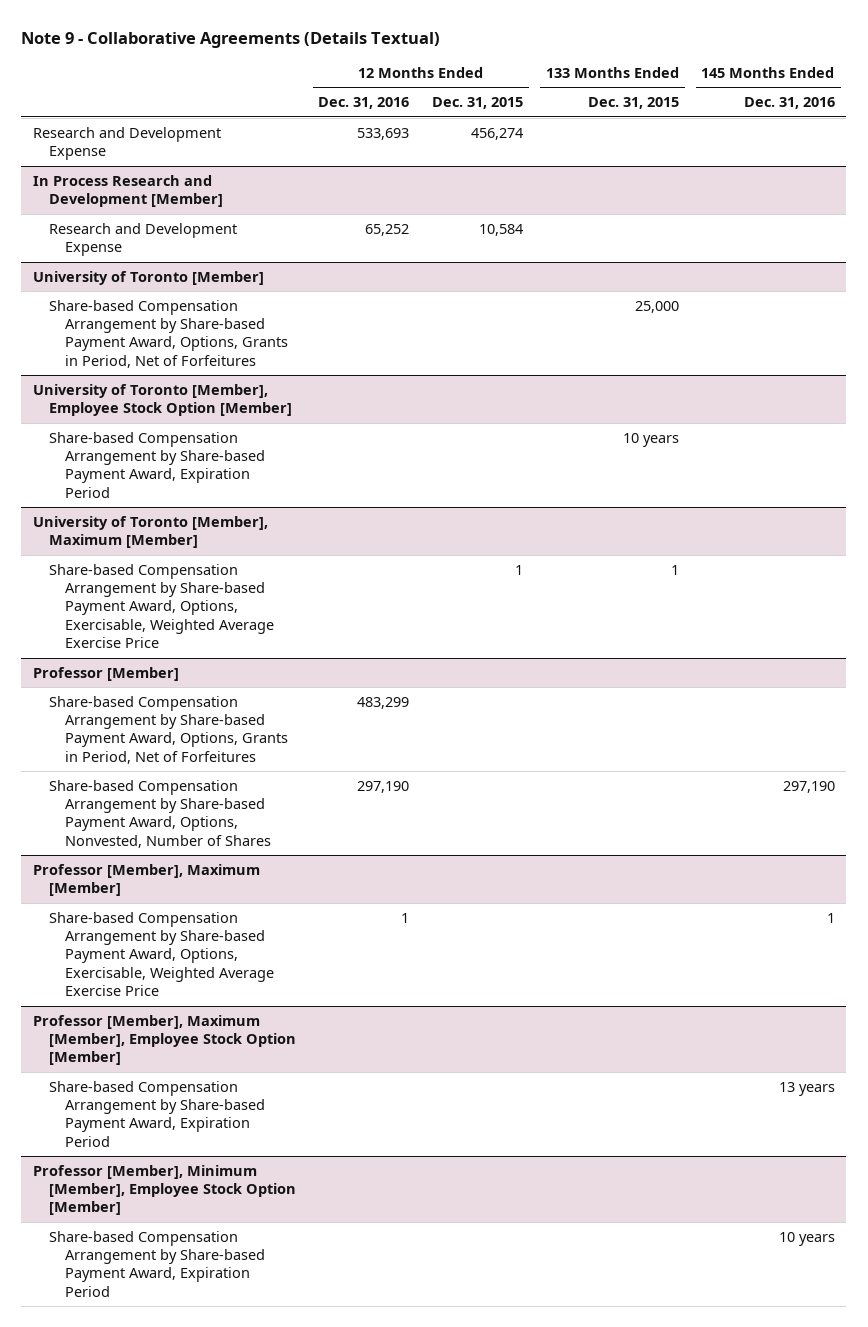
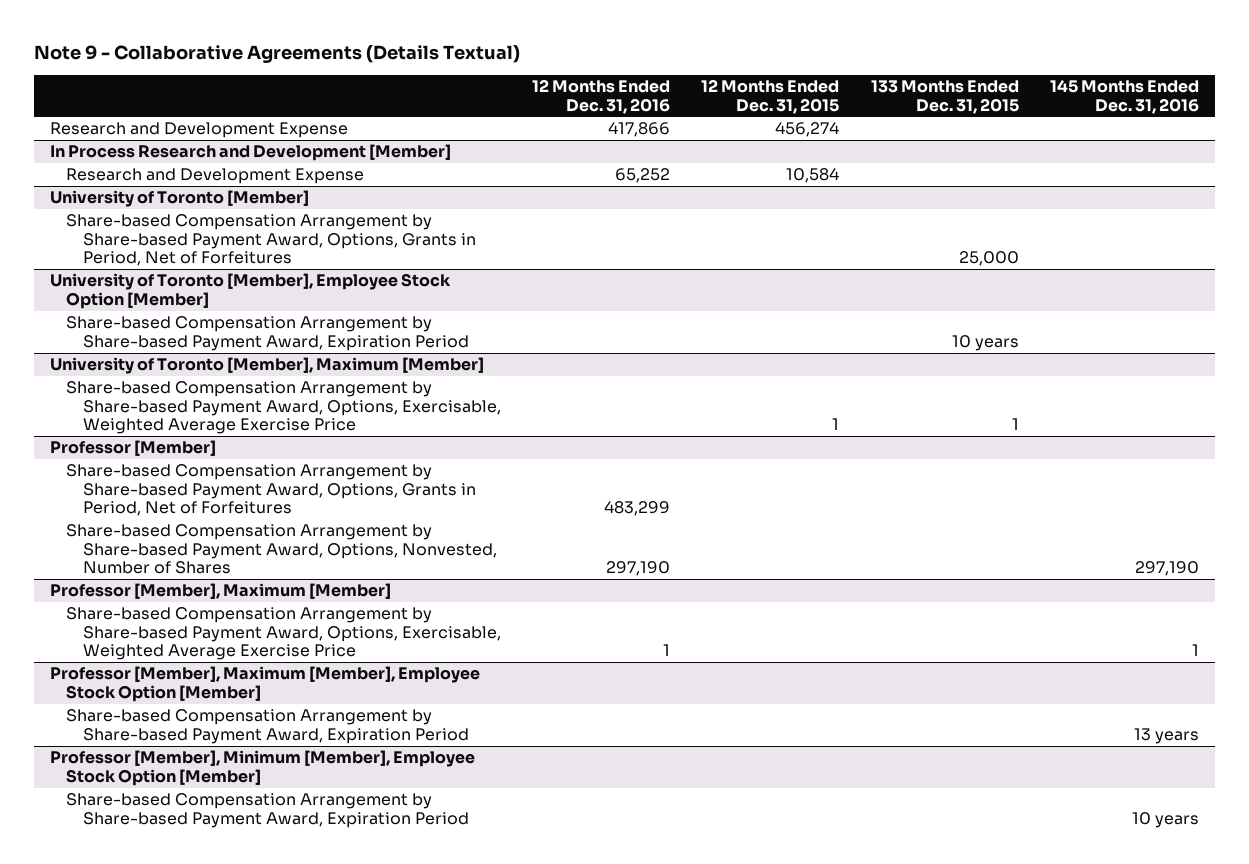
[357,127,410,140] 533,693 -> [608,122,671,138] 417,866

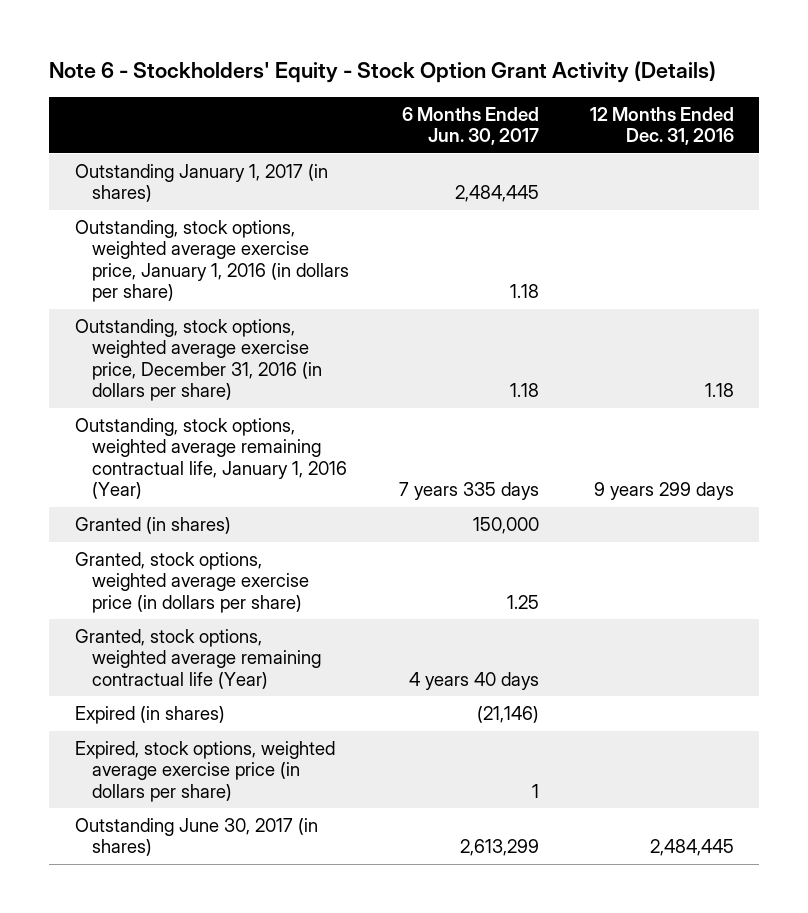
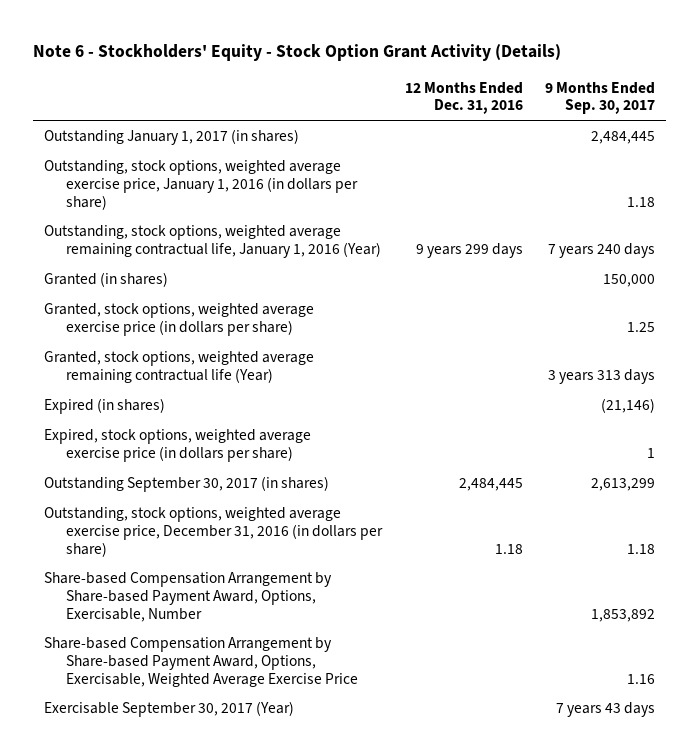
[402,106,540,146] 6 Months Ended Jun. 30, 2017 -> none
none -> [544,81,655,115] 9 Months Ended Sep. 30, 2017
[74,818,318,857] Outstanding June 30, 2017 (in shares) -> [44,475,330,492] Outstanding September 30, 2017 (in shares)
[74,319,322,402] Outstanding, stock options, weighted average exercise price, December 31, 2016 (in dollars per share) -> [44,506,384,557] Outstanding, stock options, weighted average exercise price, December 31, 2016 (in dollars per share)
none -> [44,571,333,622] Share-based Compensation Arrangement by Share-based Payment Award, Options, Exercisable, Number
none -> [44,636,359,687] Share-based Compensation Arrangement by Share-based Payment Award, Options, Exercisable, Weighted Average Exercise Price
none -> [44,700,295,717] Exercisable September 30, 2017 (Year)

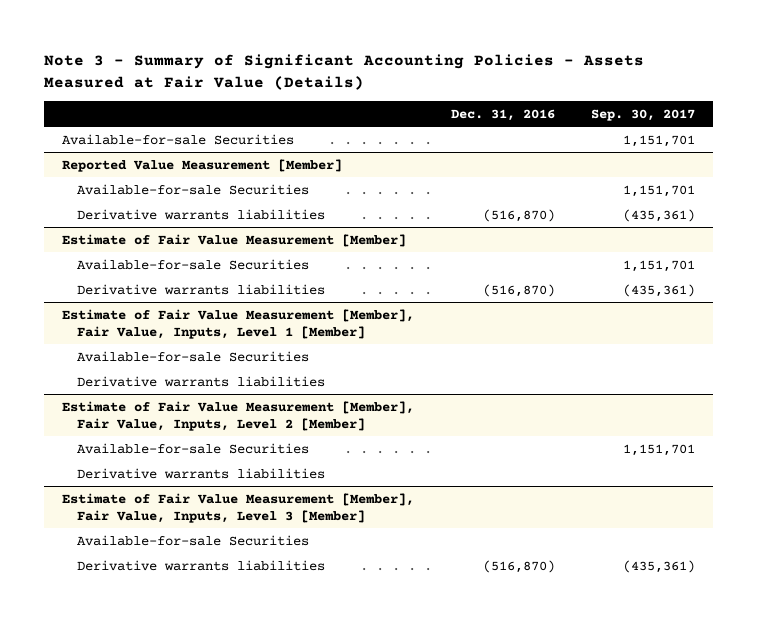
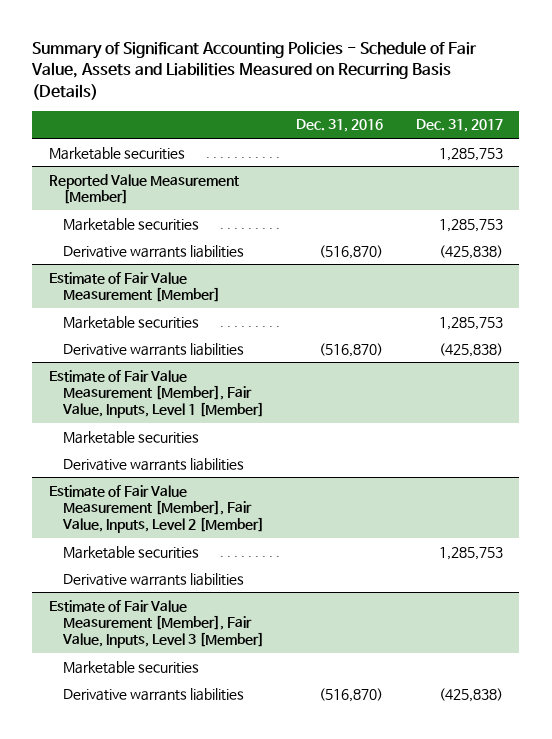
[43,54,644,91] Note 3 - Summary of Significant Accounting Policies - Assets Measured at Fair Value (Details) -> [31,40,478,100] Summary of Significant Accounting Policies - Schedule of Fair Value, Assets and Liabilities Measured on Recurring Basis (Details)
[591,108,696,121] Sep. 30, 2017 -> none
none -> [416,119,504,133] Dec. 31, 2017
[61,133,294,145] Available-for-sale Securities -> [48,146,185,160] Marketable securities
[76,183,309,195] Available-for-sale Securities -> [62,217,199,231] Marketable securities
[76,258,309,270] Available-for-sale Securities -> [62,315,199,329] Marketable securities
[76,350,309,362] Available-for-sale Securities -> [62,430,199,444] Marketable securities
[76,442,309,454] Available-for-sale Securities -> [62,545,199,559] Marketable securities
[76,534,309,546] Available-for-sale Securities -> [62,660,199,674] Marketable securities

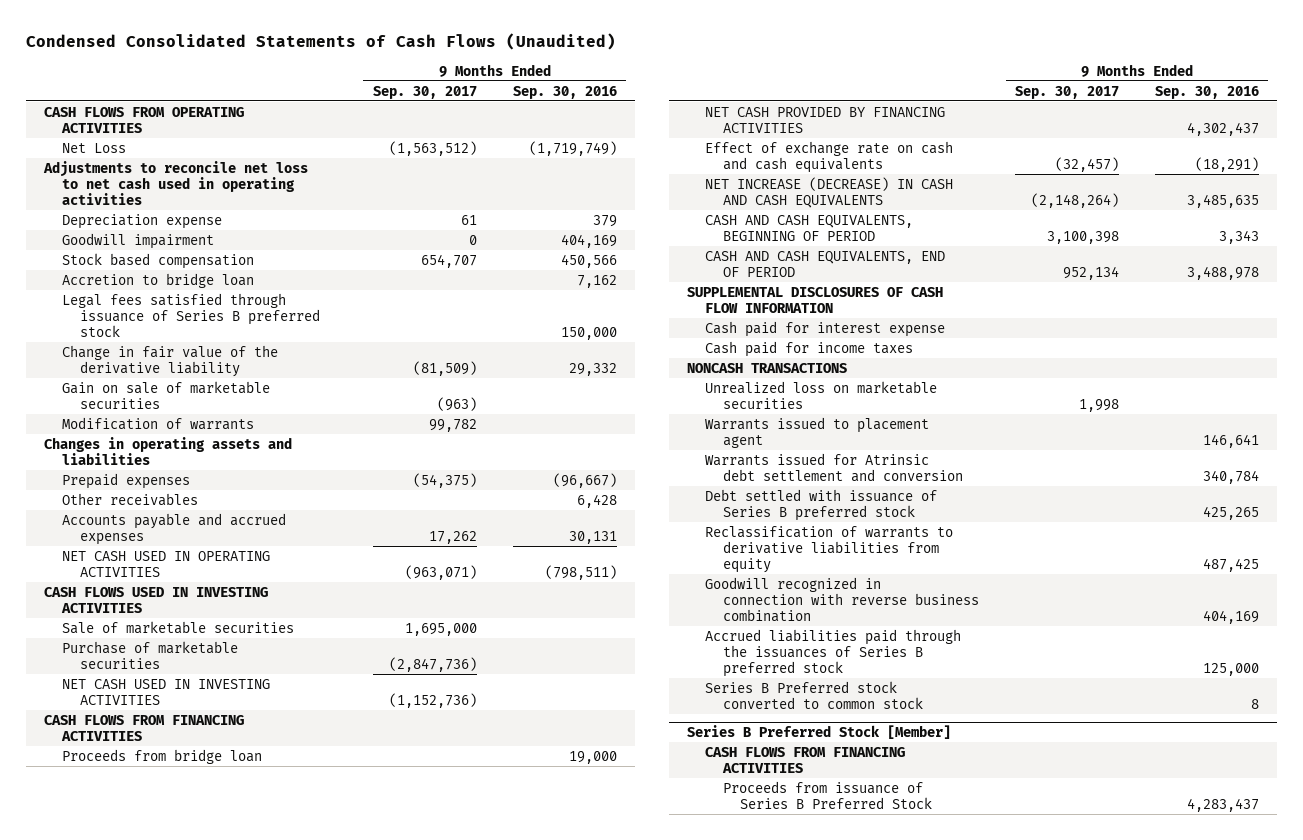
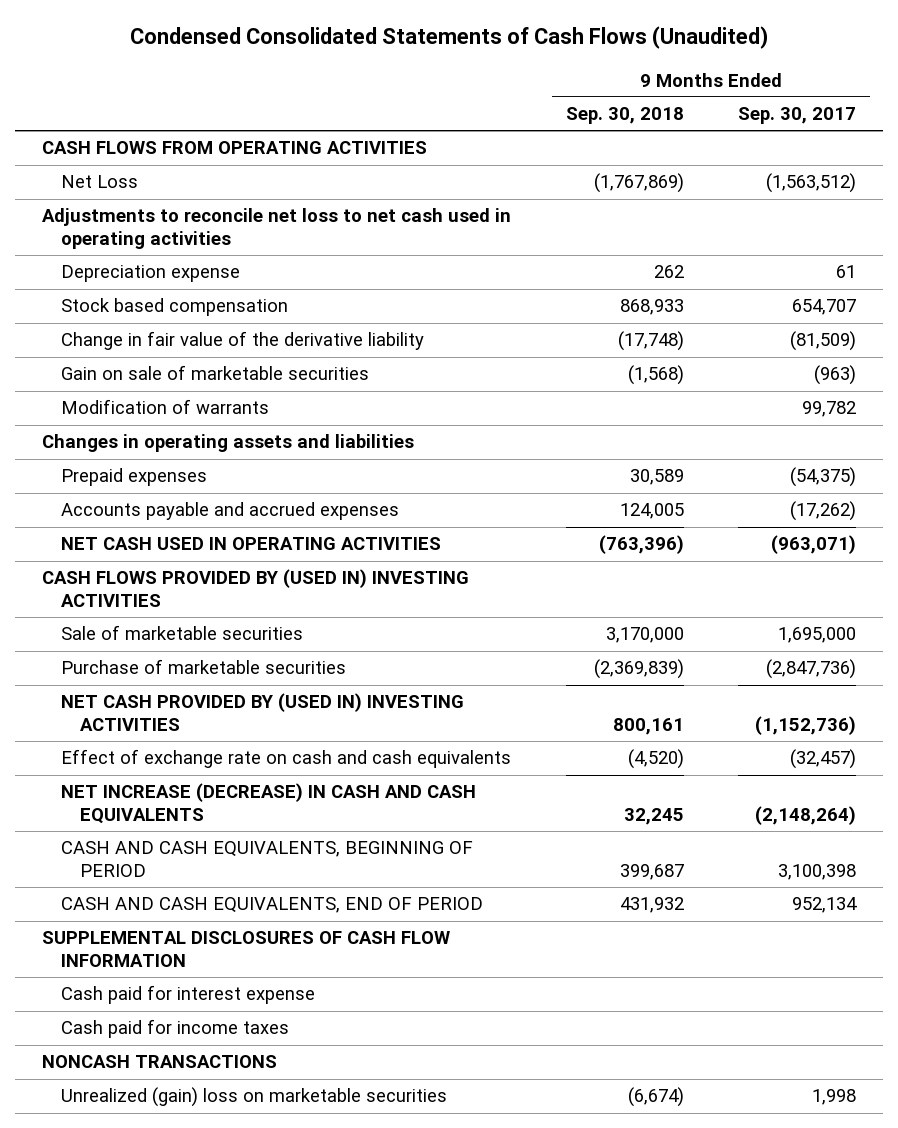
[512,85,617,99] Sep. 30, 2016 -> none
none -> [565,107,684,125] Sep. 30, 2018
[62,232,215,249] Goodwill impairment -> none
[62,272,255,288] Accretion to bridge loan -> none
[62,292,321,338] Legal fees satisfied through issuance of Series B preferred stock -> none
[62,492,199,506] Other receivables -> none
[428,530,477,544] 17,262 -> [789,501,856,522] (17,262)
[44,586,269,613] CASH FLOWS USED IN INVESTING ACTIVITIES -> [42,569,470,607] CASH FLOWS PROVIDED BY (USED IN) INVESTING ACTIVITIES
[44,714,245,741] CASH FLOWS FROM FINANCING ACTIVITIES -> none
[62,748,263,764] Proceeds from bridge loan -> none
[704,106,945,133] NET CASH PROVIDED BY FINANCING ACTIVITIES -> none
[62,678,271,705] NET CASH USED IN INVESTING ACTIVITIES -> [61,693,465,731] NET CASH PROVIDED BY (USED IN) INVESTING ACTIVITIES
[704,416,929,448] Warrants issued to placement agent -> none
[704,452,963,482] Warrants issued for Atrinsic debt settlement and conversion -> none
[704,488,937,521] Debt settled with issuance of Series B preferred stock -> none
[704,525,953,574] Reclassification of warrants to derivative liabilities from equity -> none
[704,576,979,623] Goodwill recognized in connection with reverse business combination -> none
[704,628,961,678] Accrued liabilities paid through the issuances of Series B preferred stock -> none
[704,680,923,709] Series B Preferred stock converted to common stock -> none
[686,724,951,739] Series B Preferred Stock [Member] -> none
[704,746,905,773] CASH FLOWS FROM FINANCING ACTIVITIES -> none
[722,780,933,809] Proceeds from issuance of Series B Preferred Stock -> none
[704,380,937,409] Unrealized loss on marketable securities -> [61,1087,448,1108] Unrealized (gain) loss on marketable securities

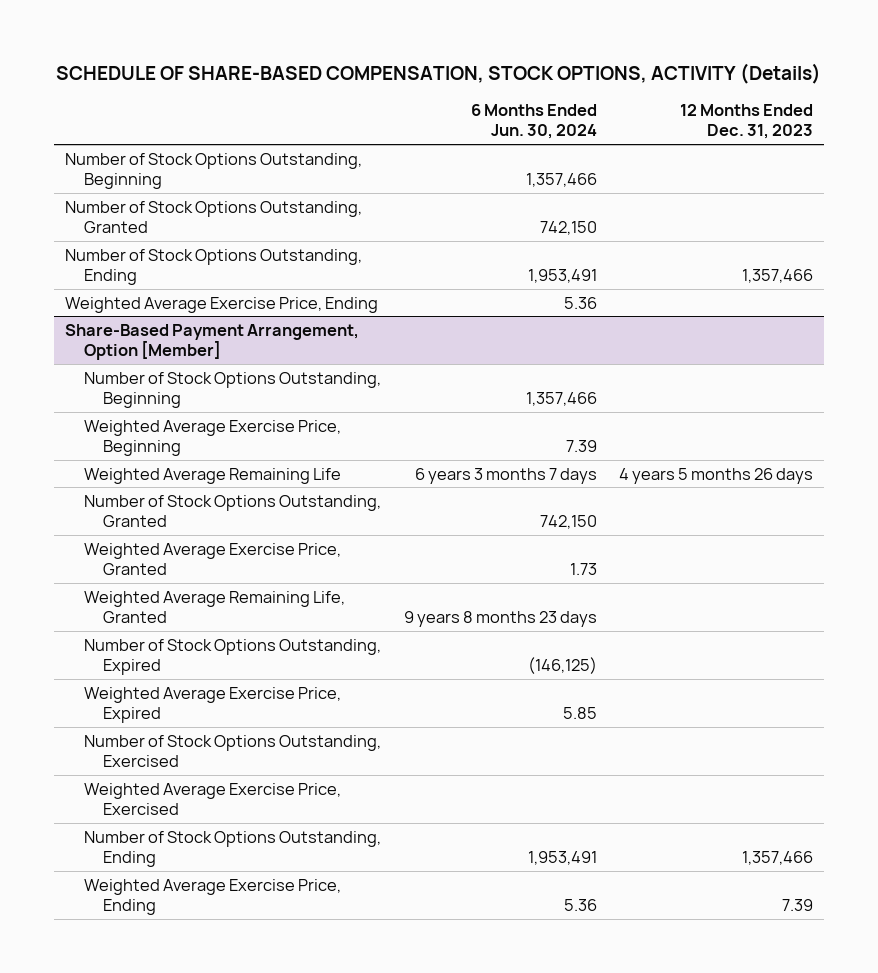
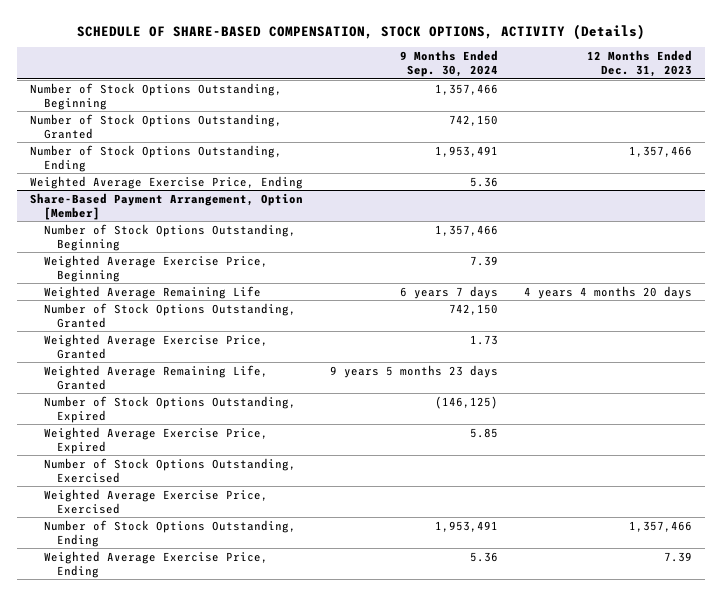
[470,104,597,140] 6 Months Ended Jun. 30, 2024 -> none
none -> [399,50,498,78] 9 Months Ended Sep. 30, 2024
[618,467,813,484] 4 years 5 months 26 days -> [523,285,692,299] 4 years 4 months 20 days

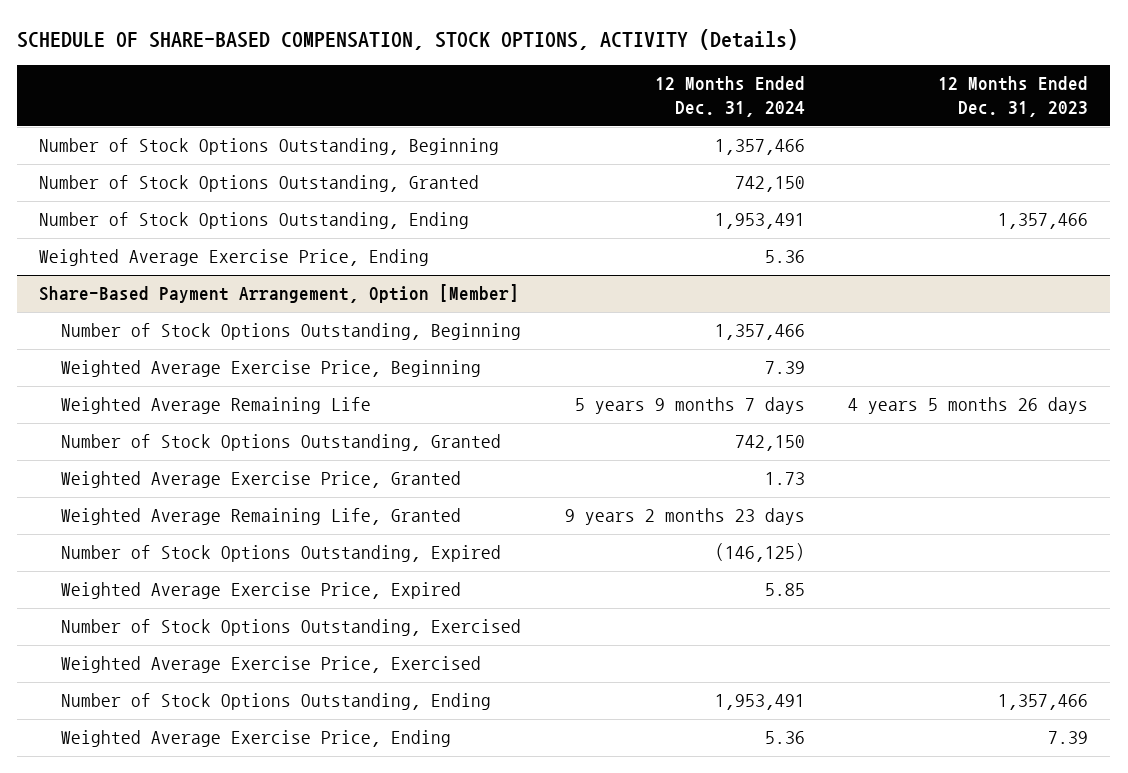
[399,50,498,78] 9 Months Ended Sep. 30, 2024 -> none
none -> [654,76,805,118] 12 Months Ended Dec. 31, 2024
[523,285,692,299] 4 years 4 months 20 days -> [848,397,1089,415] 4 years 5 months 26 days

